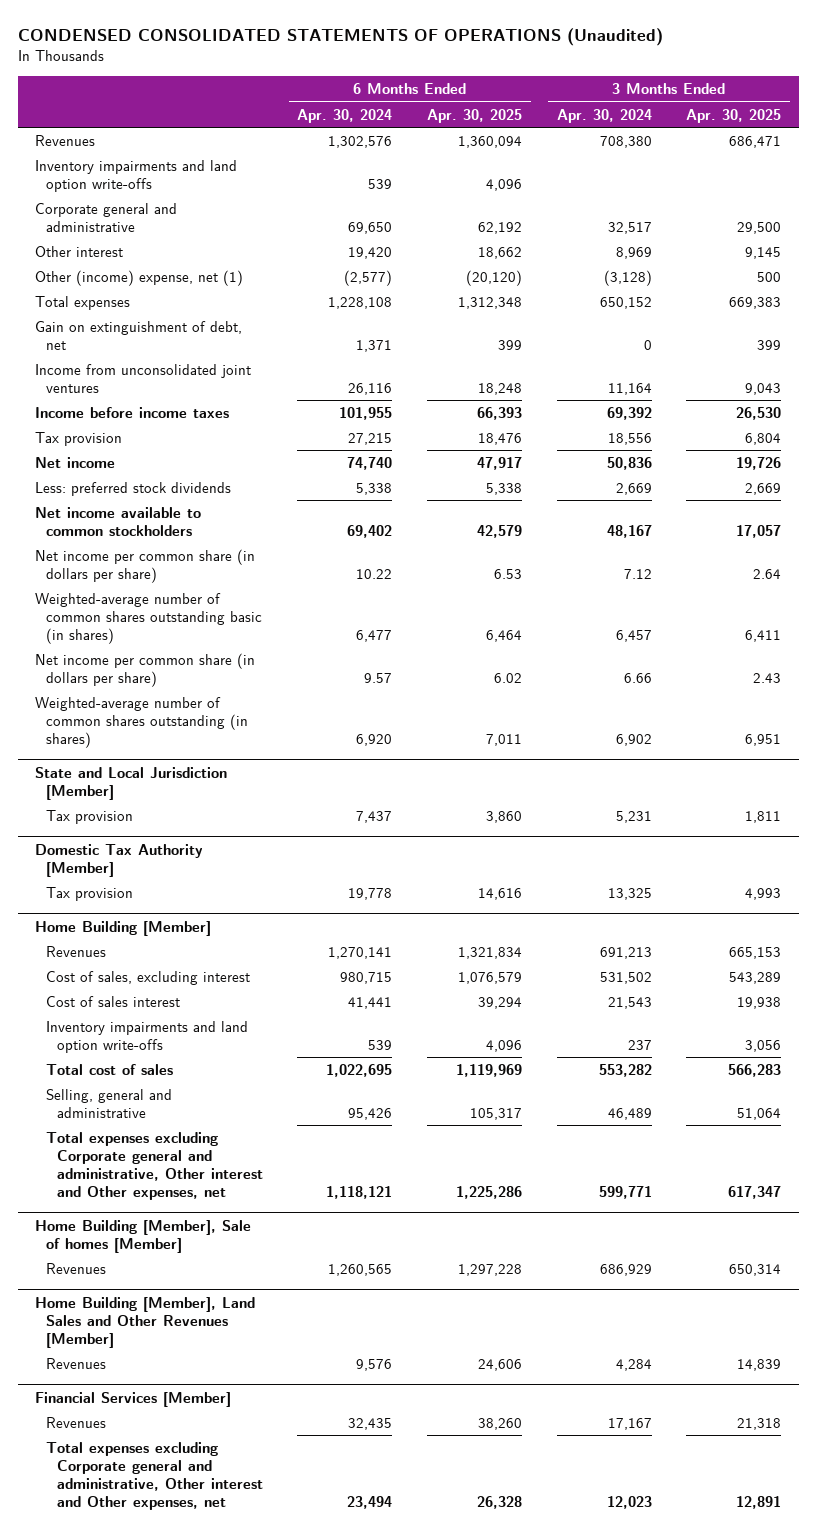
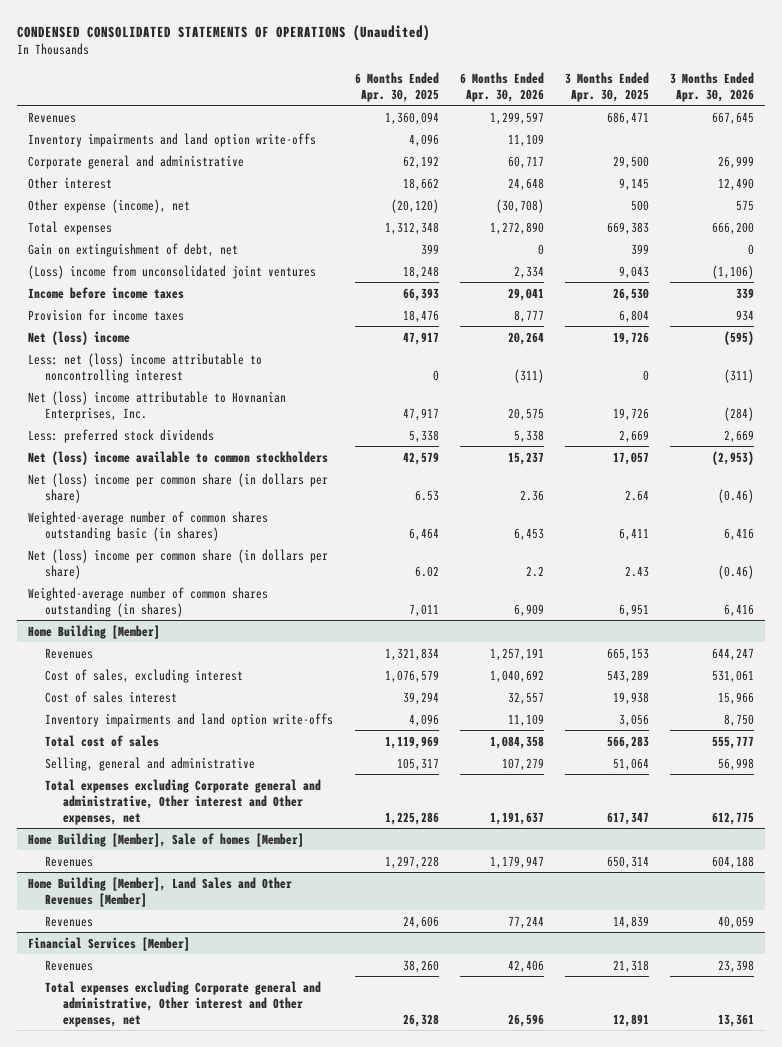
[297,108,393,123] Apr. 30, 2024 -> none
[556,108,652,123] Apr. 30, 2024 -> none
none -> [459,71,544,102] 6 Months Ended Apr. 30, 2026
none -> [670,71,755,102] 3 Months Ended Apr. 30, 2026
[35,269,244,286] Other (income) expense, net (1) -> [27,198,190,213] Other expense (income), net
[35,363,252,393] Income from unconsolidated joint ventures -> [27,264,316,279] (Loss) income from unconsolidated joint ventures
[35,431,123,446] Tax provision -> [27,308,184,321] Provision for income taxes
[35,456,116,468] Net income -> [27,330,130,345] Net (loss) income
none -> [27,352,262,383] Less: net (loss) income attributable to noncontrolling interest
none -> [27,390,286,421] Net (loss) income attributable to Hovnanian Enterprises, Inc.
[35,506,202,536] Net income available to common stockholders -> [27,450,328,465] Net (loss) income available to common stockholders
[35,548,256,583] Net income per common share (in dollars per share) -> [27,472,328,503] Net (loss) income per common share (in dollars per share)
[35,652,256,687] Net income per common share (in dollars per share) -> [27,548,328,579] Net (loss) income per common share (in dollars per share)
[35,766,228,800] State and Local Jurisdiction [Member] -> none
[46,809,134,824] Tax provision -> none
[35,843,204,877] Domestic Tax Authority [Member] -> none
[46,886,134,901] Tax provision -> none

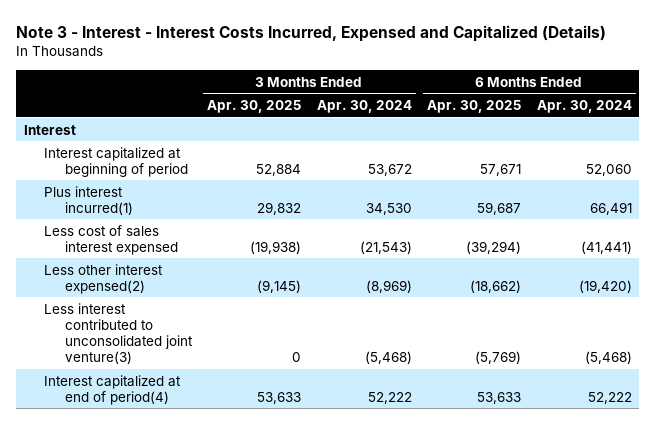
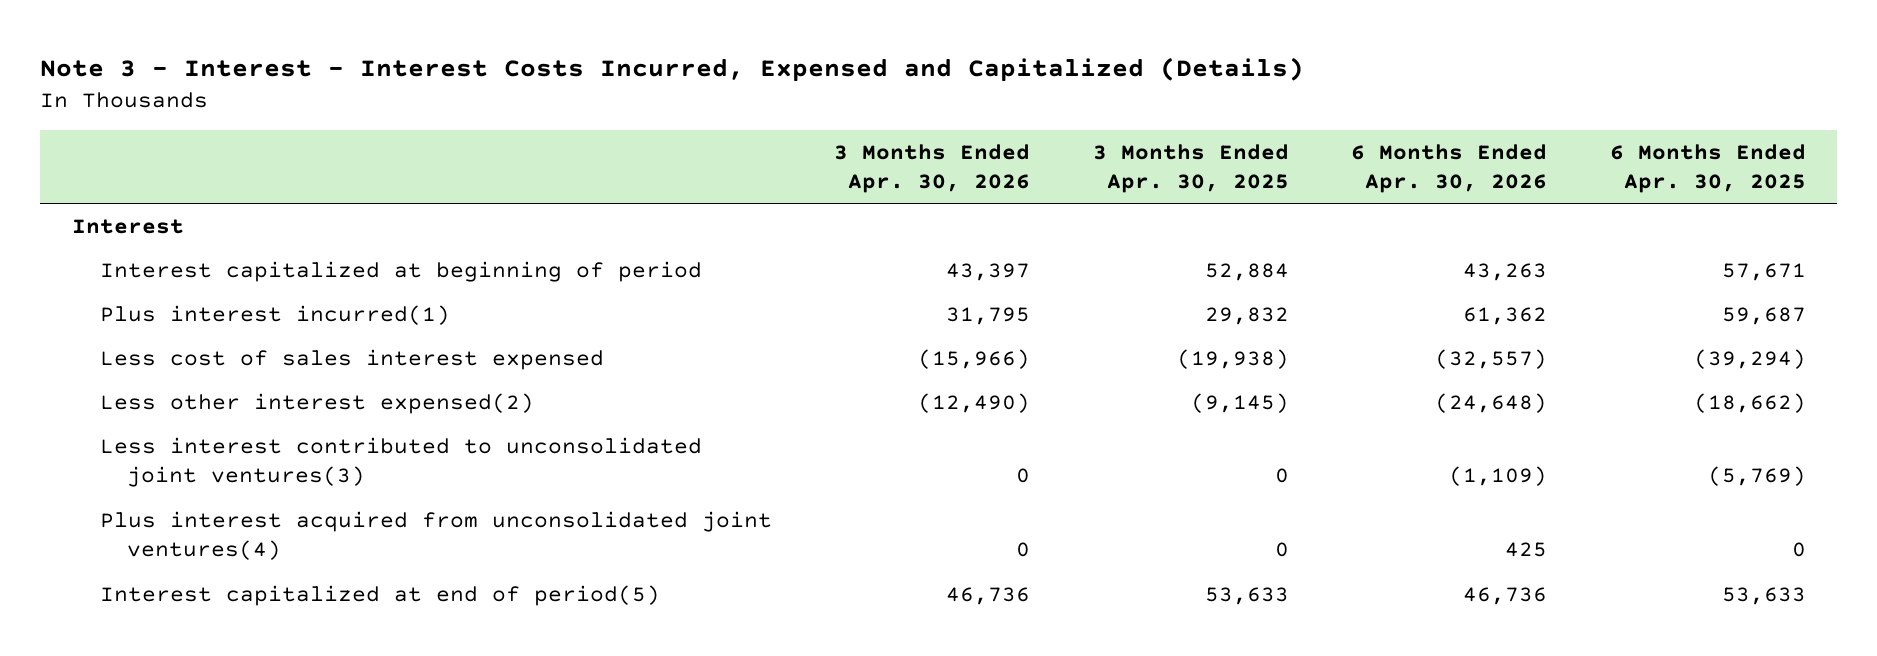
[316,100,412,114] Apr. 30, 2024 -> none
[536,100,632,114] Apr. 30, 2024 -> none
none -> [834,143,1031,193] 3 Months Ended Apr. 30, 2026
none -> [1351,143,1548,193] 6 Months Ended Apr. 30, 2026
[44,302,193,364] Less interest contributed to unconsolidated joint venture(3) -> [99,436,702,488] Less interest contributed to unconsolidated joint ventures(3)
none -> [99,510,772,561] Plus interest acquired from unconsolidated joint ventures(4)
[44,374,182,405] Interest capitalized at end of period(4) -> [99,584,660,606] Interest capitalized at end of period(5)

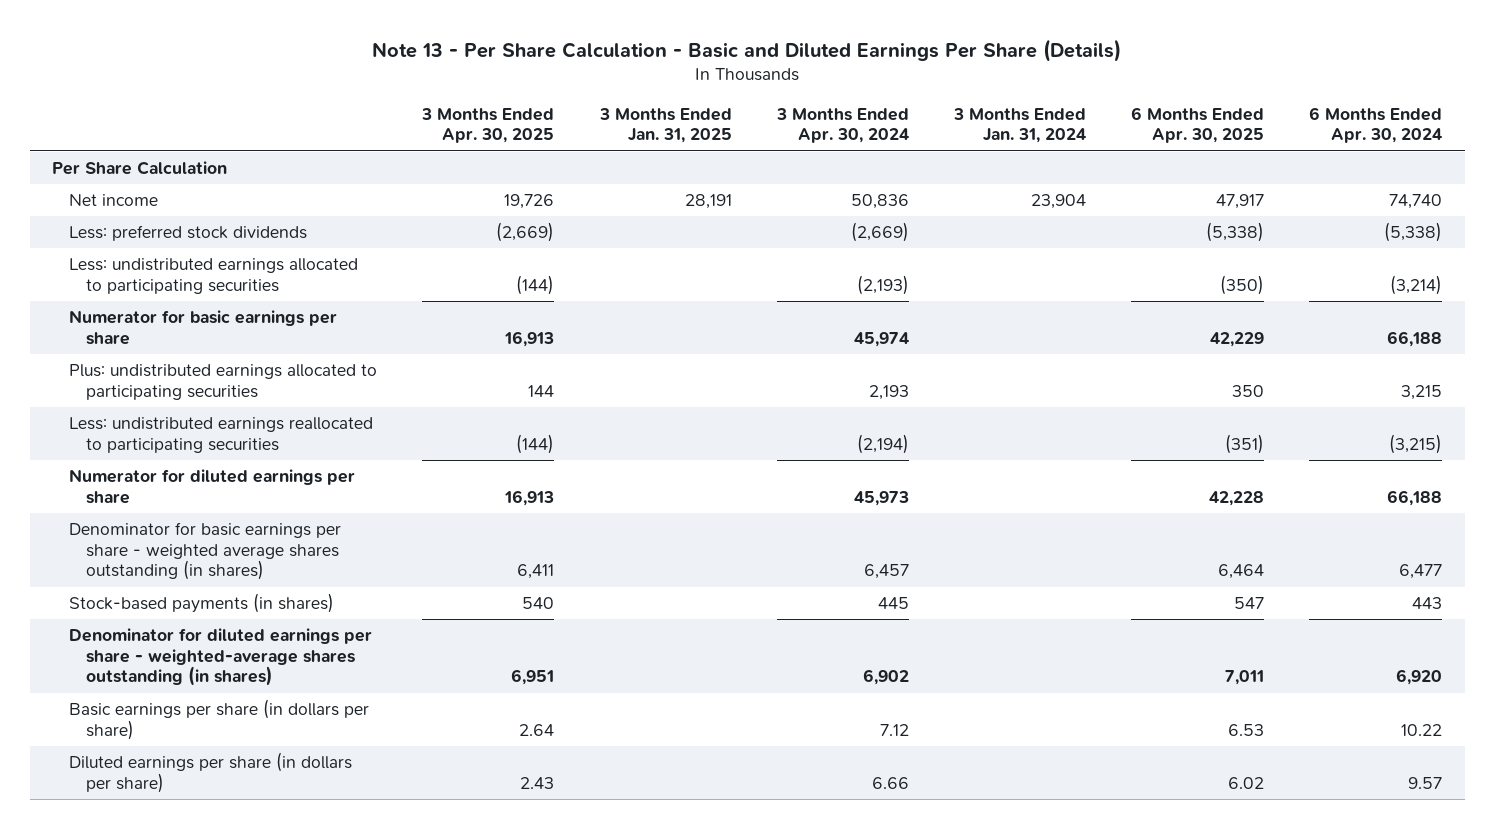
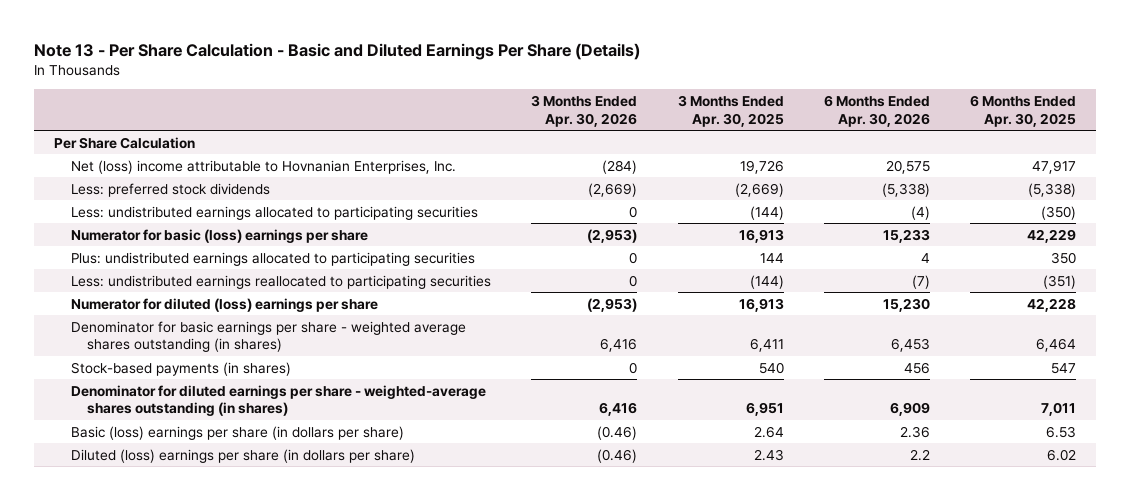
[598,107,732,144] 3 Months Ended Jan. 31, 2025 -> none
[775,107,909,144] 3 Months Ended Apr. 30, 2024 -> none
[952,107,1086,144] 3 Months Ended Jan. 31, 2024 -> none
[1309,106,1443,144] 6 Months Ended Apr. 30, 2024 -> none
none -> [531,95,638,127] 3 Months Ended Apr. 30, 2026
none -> [823,95,930,127] 6 Months Ended Apr. 30, 2026
[69,193,159,206] Net income -> [70,159,456,174] Net (loss) income attributable to Hovnanian Enterprises, Inc.
[69,309,338,345] Numerator for basic earnings per share -> [70,228,368,243] Numerator for basic (loss) earnings per share
[69,468,356,504] Numerator for diluted earnings per share -> [70,297,378,312] Numerator for diluted (loss) earnings per share
[69,698,370,740] Basic earnings per share (in dollars per share) -> [70,425,404,440] Basic (loss) earnings per share (in dollars per share)
[69,751,353,793] Diluted earnings per share (in dollars per share) -> [70,448,415,463] Diluted (loss) earnings per share (in dollars per share)

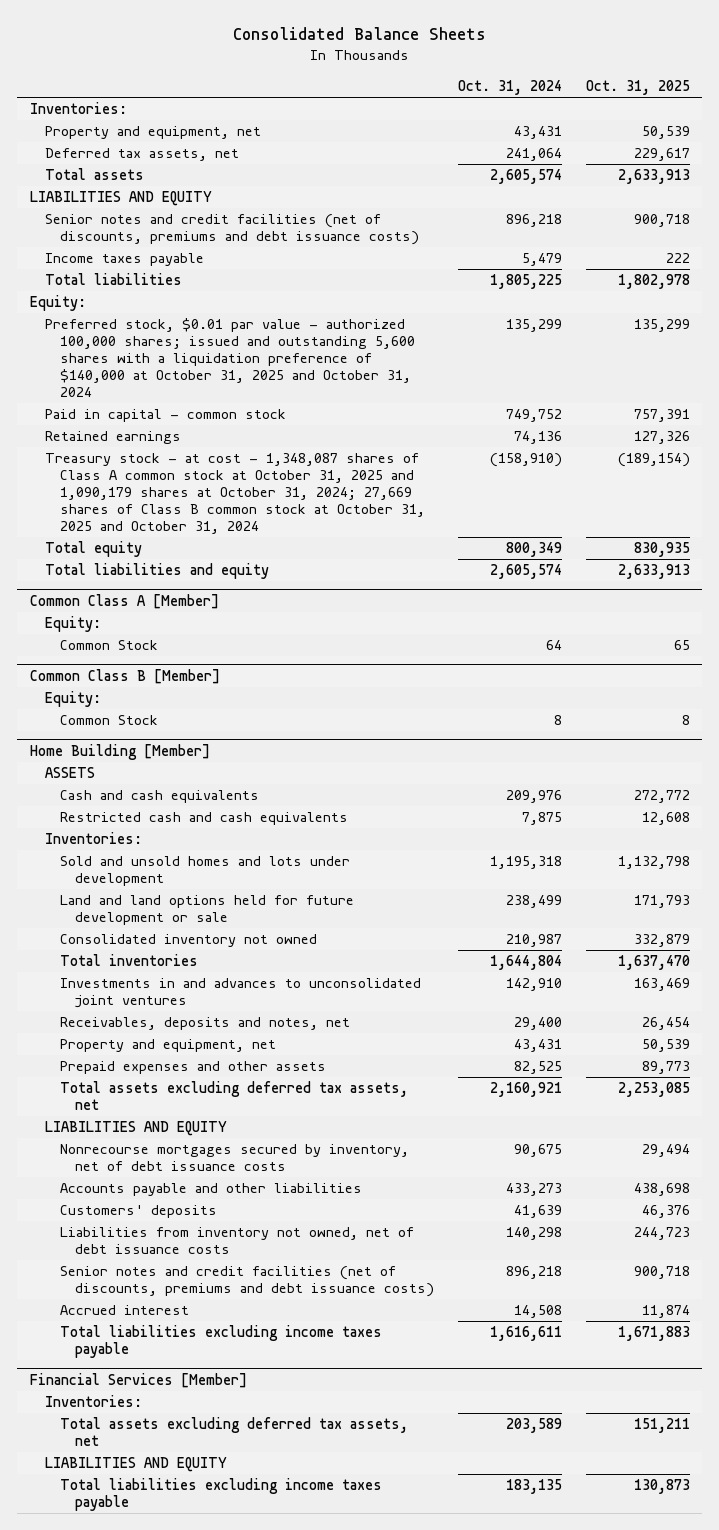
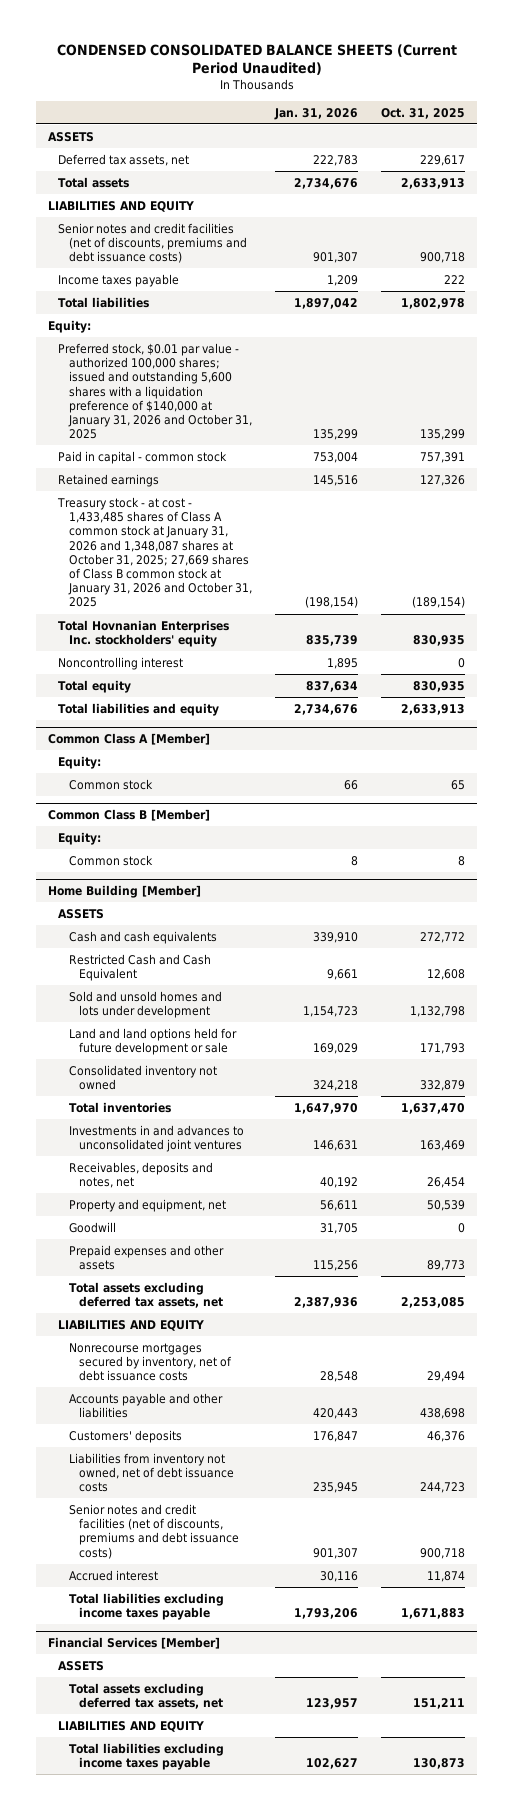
[232,27,486,41] Consolidated Balance Sheets -> [56,43,457,76] CONDENSED CONSOLIDATED BALANCE SHEETS (Current Period Unaudited)
[457,80,562,96] Oct. 31, 2024 -> none
none -> [274,107,359,120] Jan. 31, 2026
[29,102,127,115] Inventories: -> none
[44,126,261,140] Property and equipment, net -> none
none -> [48,131,95,142] ASSETS
[44,318,415,398] Preferred stock, $0.01 par value - authorized 100,000 shares; issued and outstanding 5,600 shares with a liquidation preference of $140,000 at October 31, 2025 and October 31, 2024 -> [58,342,252,440] Preferred stock, $0.01 par value - authorized 100,000 shares; issued and outstanding 5,600 shares with a liquidation preference of $140,000 at January 31, 2026 and October 31, 2025
[44,453,425,535] Treasury stock - at cost - 1,348,087 shares of Class A common stock at October 31, 2025 and 1,090,179 shares at October 31, 2024; 27,669 shares of Class B common stock at October 31, 2025 and October 31, 2024 -> [57,496,252,608] Treasury stock - at cost - 1,433,485 shares of Class A common stock at January 31, 2026 and 1,348,087 shares at October 31, 2025; 27,669 shares of Class B common stock at January 31, 2026 and October 31, 2025
none -> [58,619,230,648] Total Hovnanian Enterprises Inc. stockholders' equity
none -> [58,656,184,670] Noncontrolling interest
[59,640,158,651] Common Stock -> [68,778,153,790] Common stock
[59,715,158,726] Common Stock -> [68,854,153,866] Common stock
[44,832,142,845] Inventories: -> none
[59,812,348,826] Restricted cash and cash equivalents -> [68,953,211,982] Restricted Cash and Cash Equivalent
none -> [68,1221,116,1233] Goodwill
[44,1395,142,1408] Inventories: -> none
none -> [58,1660,105,1671] ASSETS

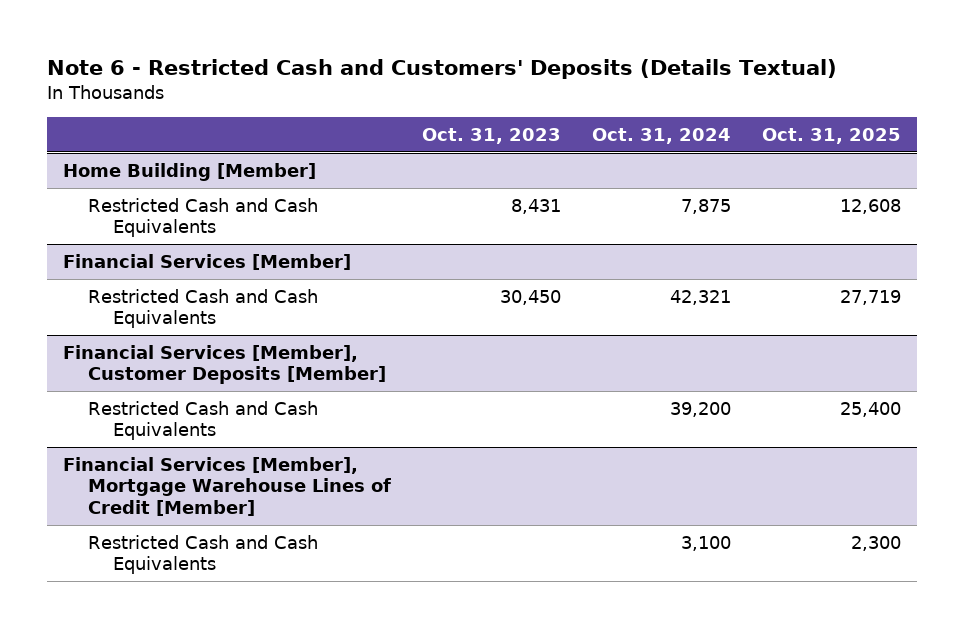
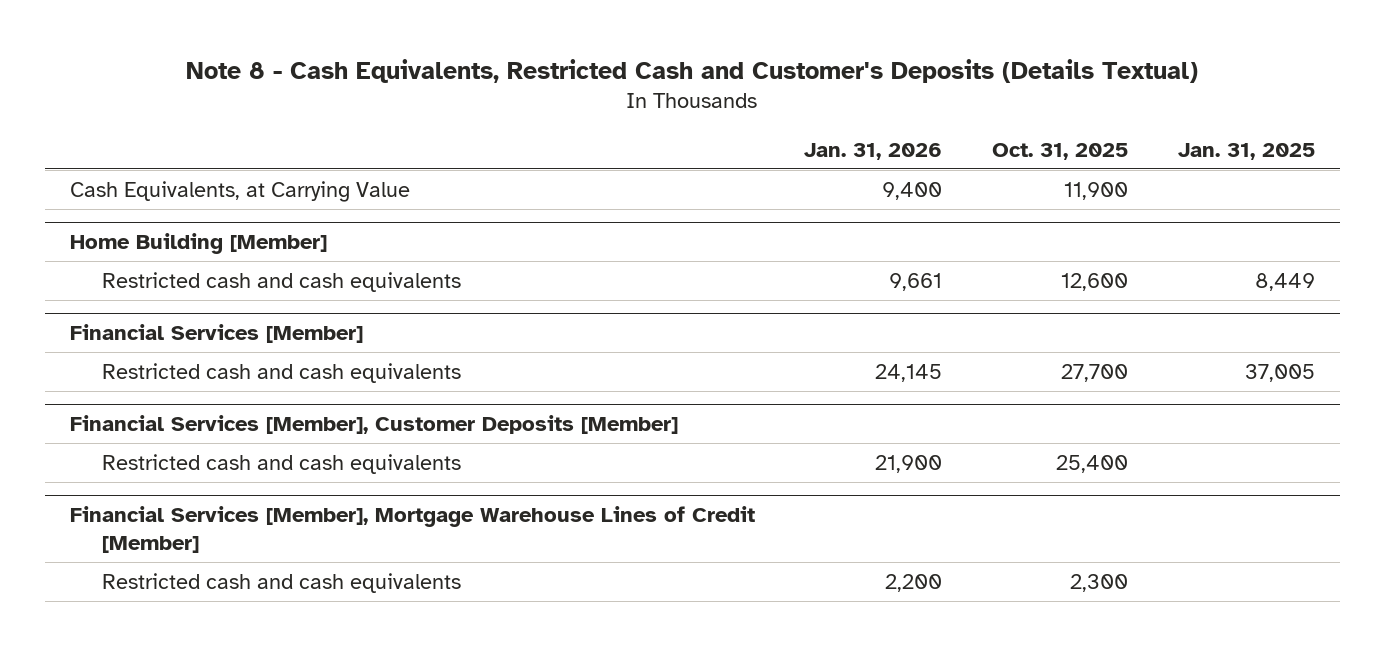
[47,59,838,80] Note 6 - Restricted Cash and Customers' Deposits (Details Textual) -> [186,58,1199,83] Note 8 - Cash Equivalents, Restricted Cash and Customer's Deposits (Details Textual)
[421,127,561,144] Oct. 31, 2023 -> none
[592,127,732,144] Oct. 31, 2024 -> none
none -> [804,142,943,160] Jan. 31, 2026
none -> [1177,142,1315,160] Jan. 31, 2025
none -> [69,180,410,202] Cash Equivalents, at Carrying Value
[87,197,318,238] Restricted Cash and Cash Equivalents -> [102,271,462,292] Restricted cash and cash equivalents
[840,198,902,214] 12,608 -> [1061,272,1129,291] 12,600
[87,288,318,329] Restricted Cash and Cash Equivalents -> [102,362,462,383] Restricted cash and cash equivalents
[840,289,902,305] 27,719 -> [1061,363,1129,382] 27,700
[87,400,318,441] Restricted Cash and Cash Equivalents -> [102,453,462,474] Restricted cash and cash equivalents
[87,534,318,575] Restricted Cash and Cash Equivalents -> [102,572,462,593] Restricted cash and cash equivalents

